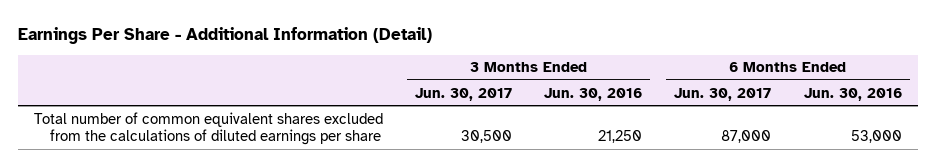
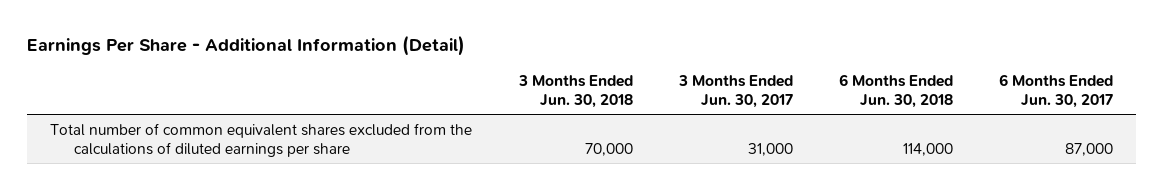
[544,87,643,101] Jun. 30, 2016 -> none
[803,87,902,101] Jun. 30, 2016 -> none
none -> [517,75,633,109] 3 Months Ended Jun. 30, 2018
none -> [839,74,954,109] 6 Months Ended Jun. 30, 2018
[461,130,513,144] 30,500 -> [747,142,793,156] 31,000

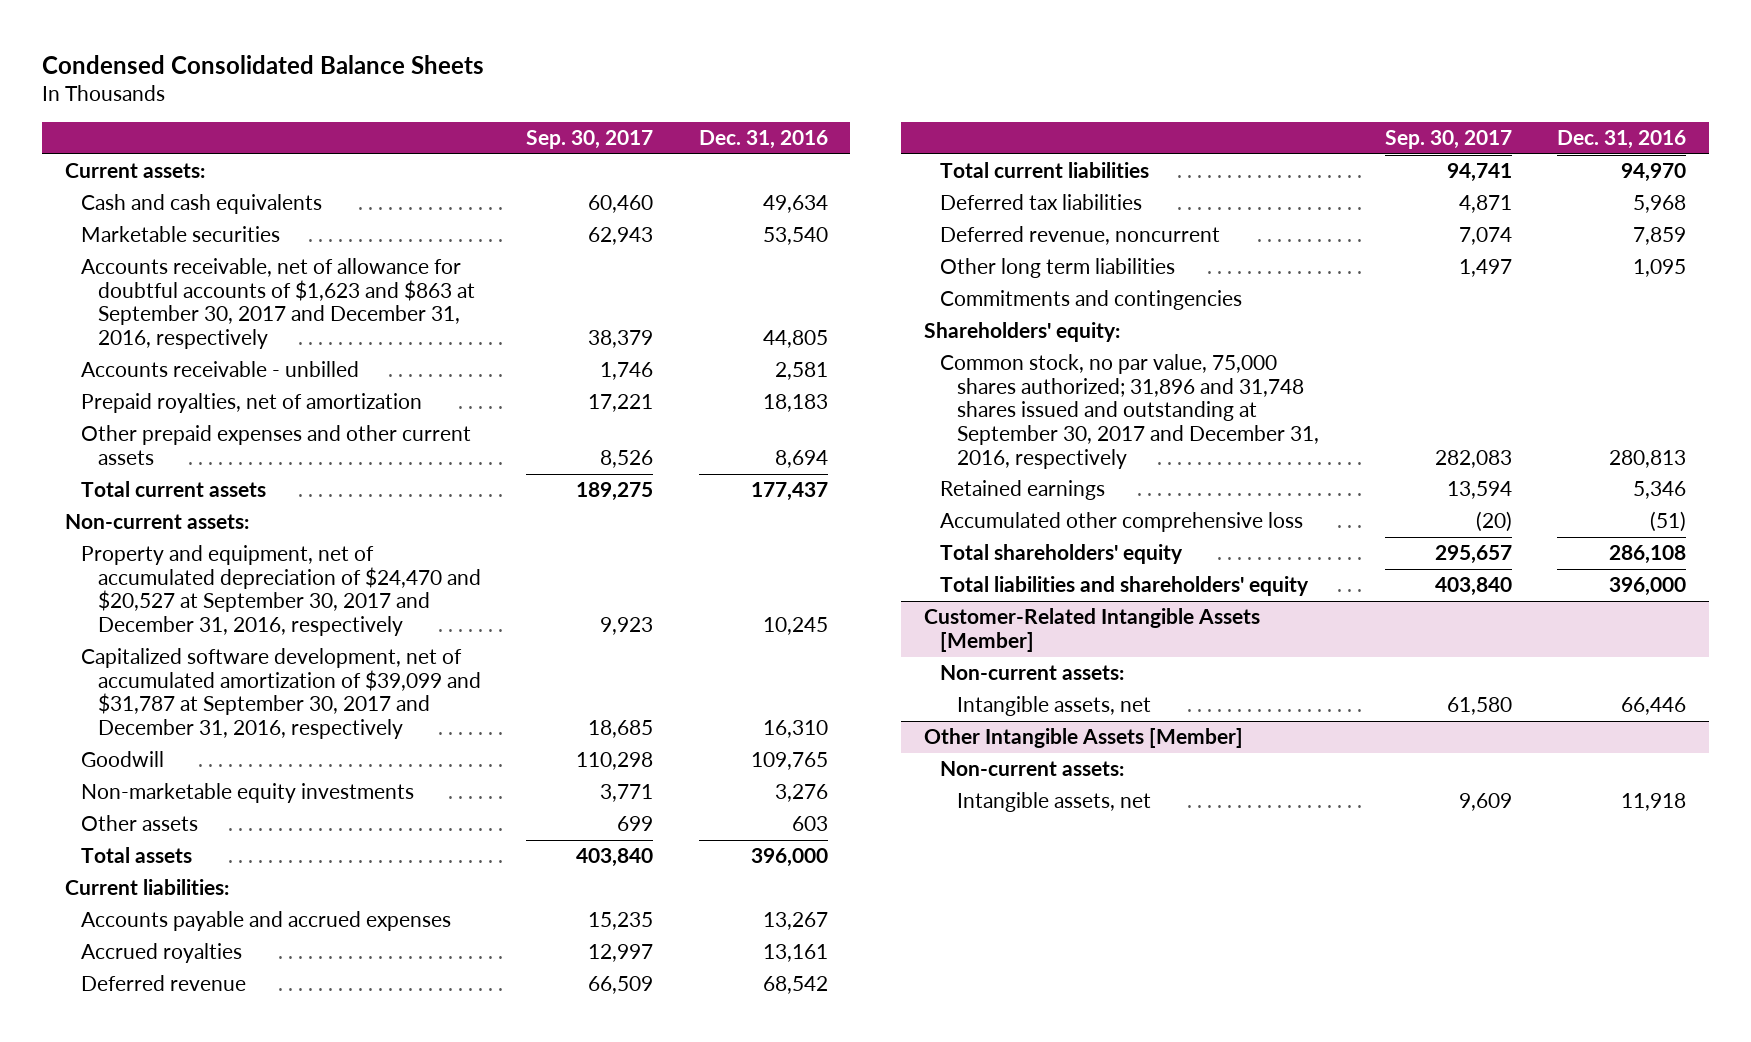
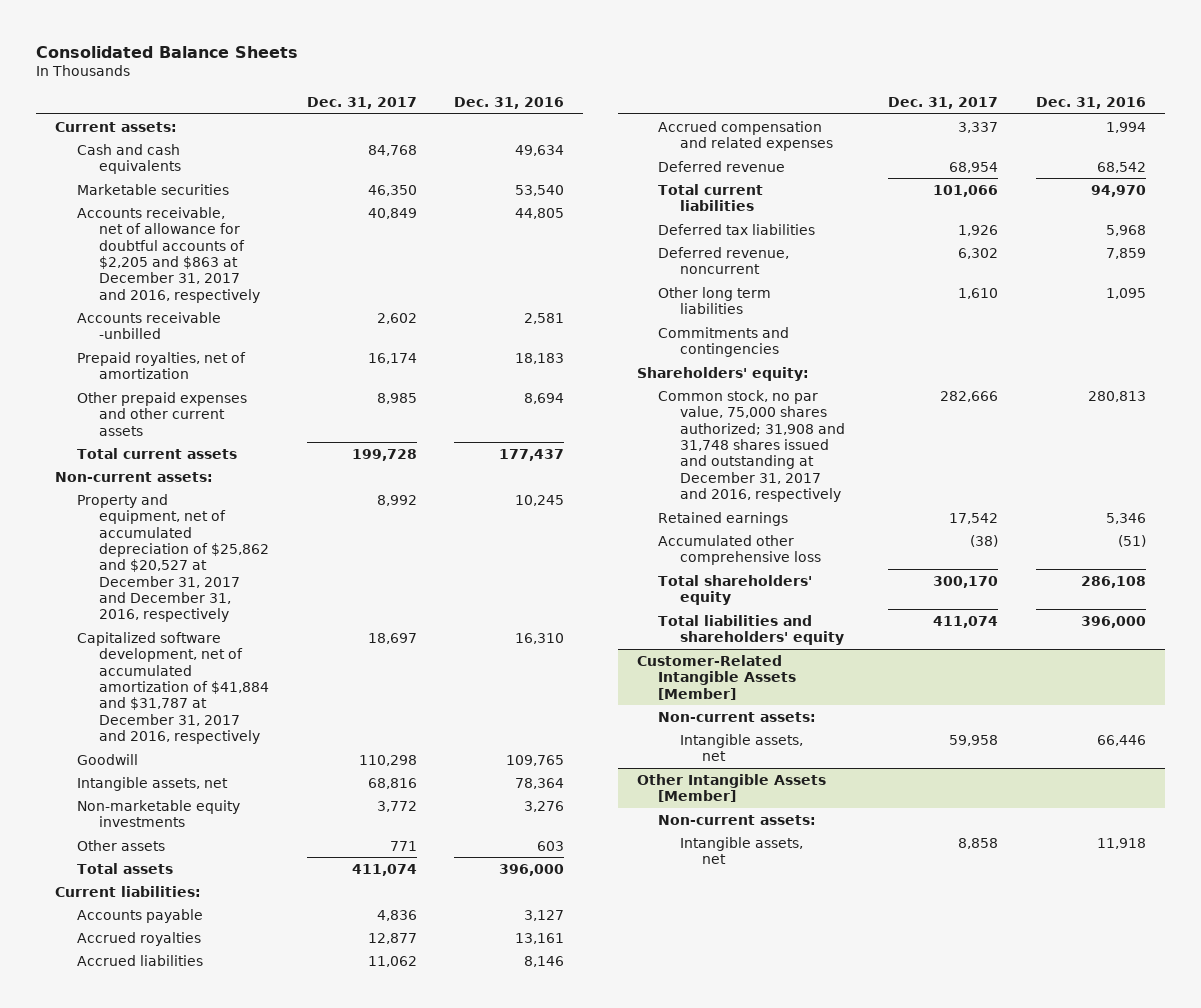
[42,54,485,74] Condensed Consolidated Balance Sheets -> [36,45,299,58] Consolidated Balance Sheets
[526,129,654,149] Sep. 30, 2017 -> none
none -> [306,96,417,109] Dec. 31, 2017
[81,258,475,350] Accounts receivable, net of allowance for doubtful accounts of $1,623 and $863 at September 30, 2017 and December 31, 2016, respectively -> [76,206,260,303] Accounts receivable, net of allowance for doubtful accounts of $2,205 and $863 at December 31, 2017 and 2016, respectively
[81,361,360,378] Accounts receivable - unbilled -> [76,311,221,340] Accounts receivable -unbilled
[81,545,481,637] Property and equipment, net of accumulated depreciation of $24,470 and $20,527 at September 30, 2017 and December 31, 2016, respectively -> [76,493,269,623] Property and equipment, net of accumulated depreciation of $25,862 and $20,527 at December 31, 2017 and December 31, 2016, respectively
[81,648,481,740] Capitalized software development, net of accumulated amortization of $39,099 and $31,787 at September 30, 2017 and December 31, 2016, respectively -> [76,631,269,745] Capitalized software development, net of accumulated amortization of $41,884 and $31,787 at December 31, 2017 and 2016, respectively
none -> [76,776,228,791] Intangible assets, net
[81,911,452,932] Accounts payable and accrued expenses -> none
none -> [76,908,203,923] Accounts payable
none -> [76,954,203,966] Accrued liabilities
none -> [658,120,834,152] Accrued compensation and related expenses
[940,354,1319,469] Common stock, no par value, 75,000 shares authorized; 31,896 and 31,748 shares issued and outstanding at September 30, 2017 and December 31, 2016, respectively -> [658,389,846,503] Common stock, no par value, 75,000 shares authorized; 31,908 and 31,748 shares issued and outstanding at December 31, 2017 and 2016, respectively

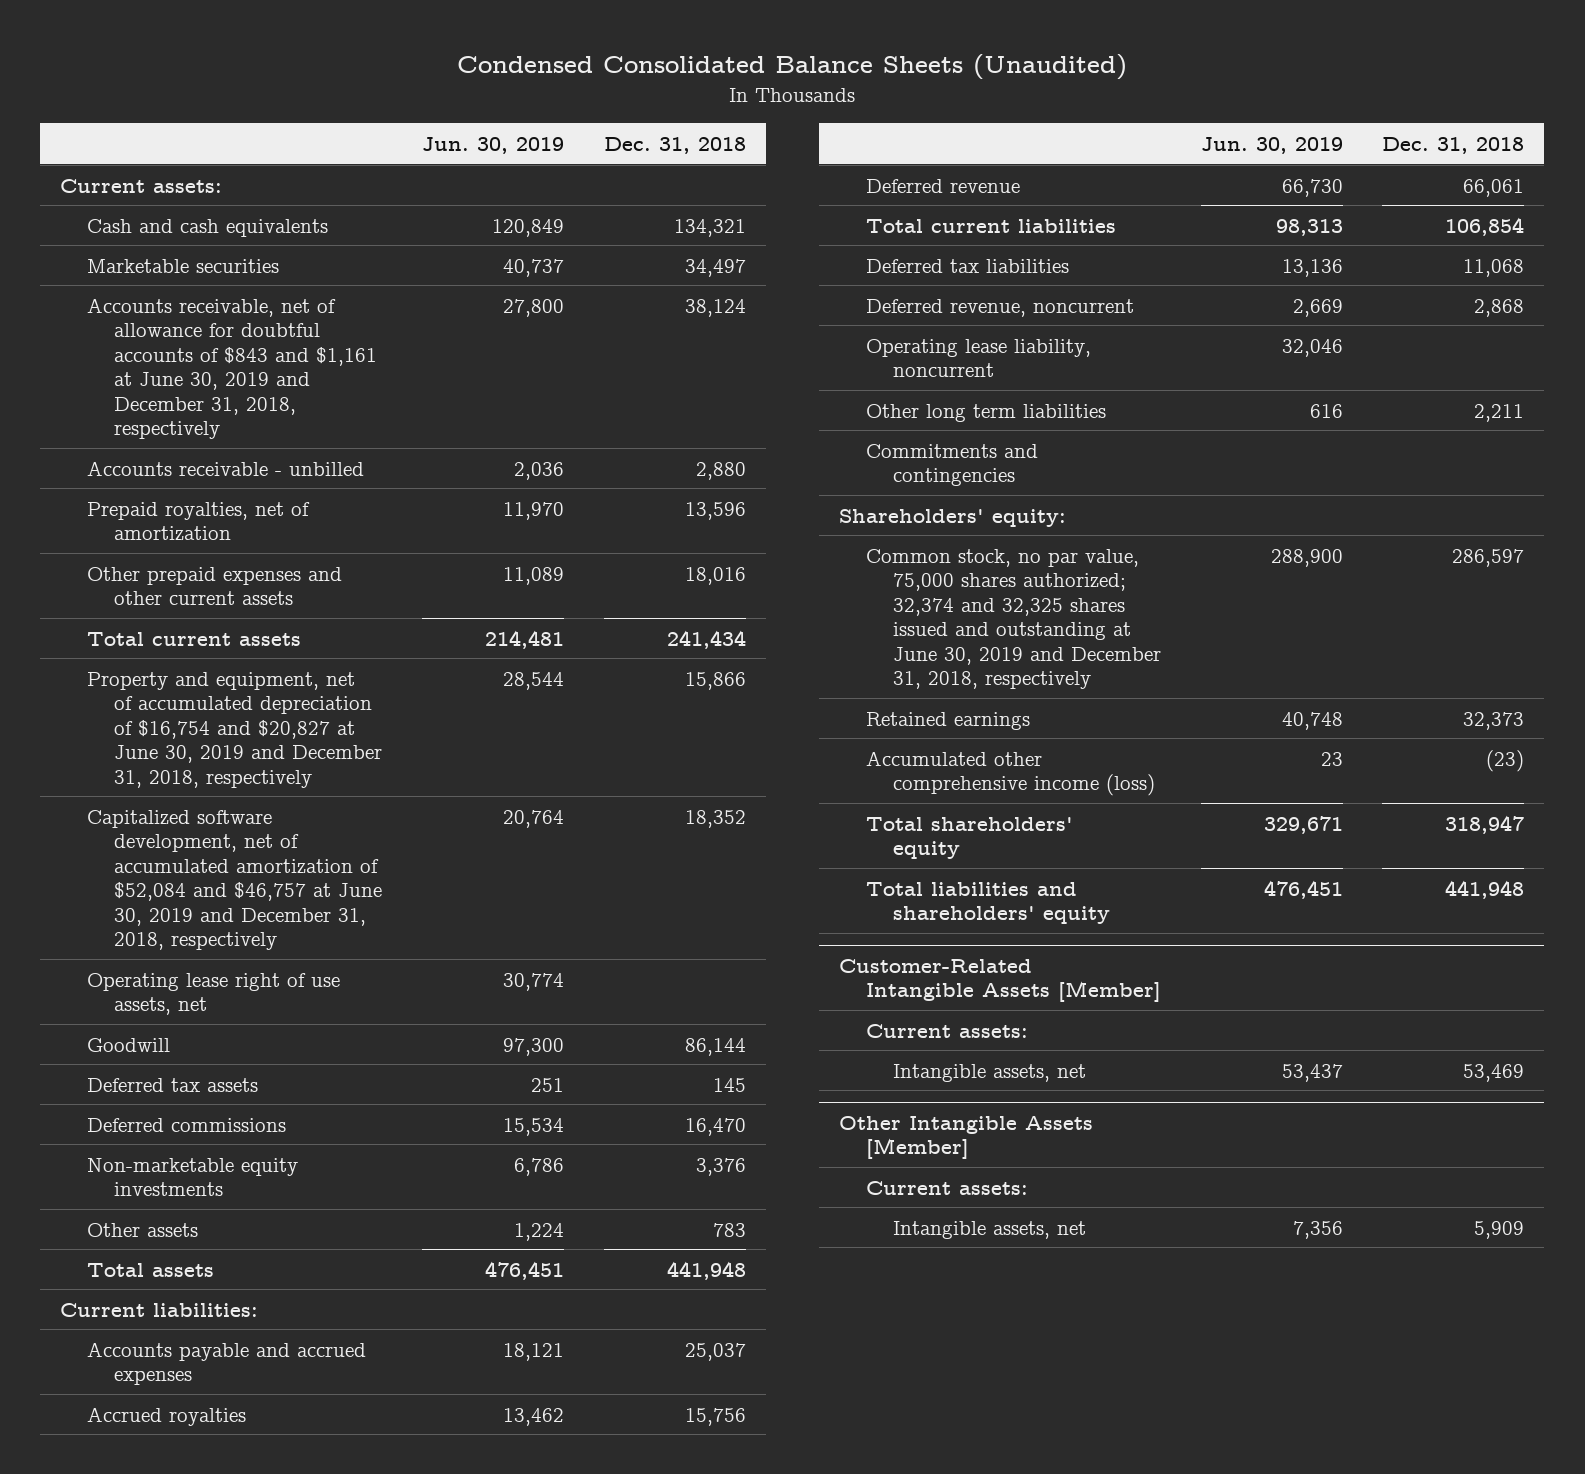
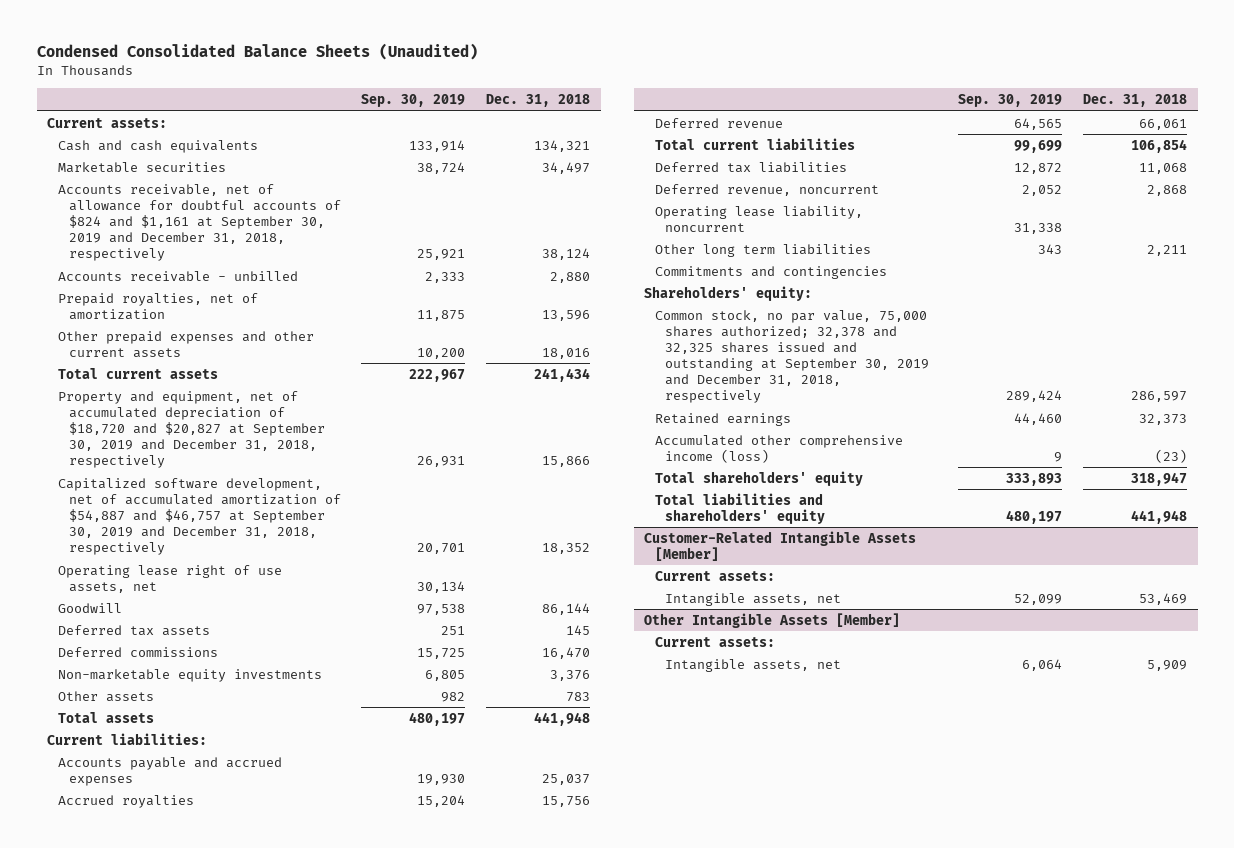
[422,136,565,154] Jun. 30, 2019 -> none
none -> [361,94,466,108] Sep. 30, 2019
[87,297,378,440] Accounts receivable, net of allowance for doubtful accounts of $843 and $1,161 at June 30, 2019 and December 31, 2018, respectively -> [57,183,341,262] Accounts receivable, net of allowance for doubtful accounts of $824 and $1,161 at September 30, 2019 and December 31, 2018, respectively
[87,671,383,788] Property and equipment, net of accumulated depreciation of $16,754 and $20,827 at June 30, 2019 and December 31, 2018, respectively -> [57,390,325,469] Property and equipment, net of accumulated depreciation of $18,720 and $20,827 at September 30, 2019 and December 31, 2018, respectively
[87,809,383,951] Capitalized software development, net of accumulated amortization of $52,084 and $46,757 at June 30, 2019 and December 31, 2018, respectively -> [57,477,341,556] Capitalized software development, net of accumulated amortization of $54,887 and $46,757 at September 30, 2019 and December 31, 2018, respectively
[865,548,1162,690] Common stock, no par value, 75,000 shares authorized; 32,374 and 32,325 shares issued and outstanding at June 30, 2019 and December 31, 2018, respectively -> [654,309,930,404] Common stock, no par value, 75,000 shares authorized; 32,378 and 32,325 shares issued and outstanding at September 30, 2019 and December 31, 2018, respectively

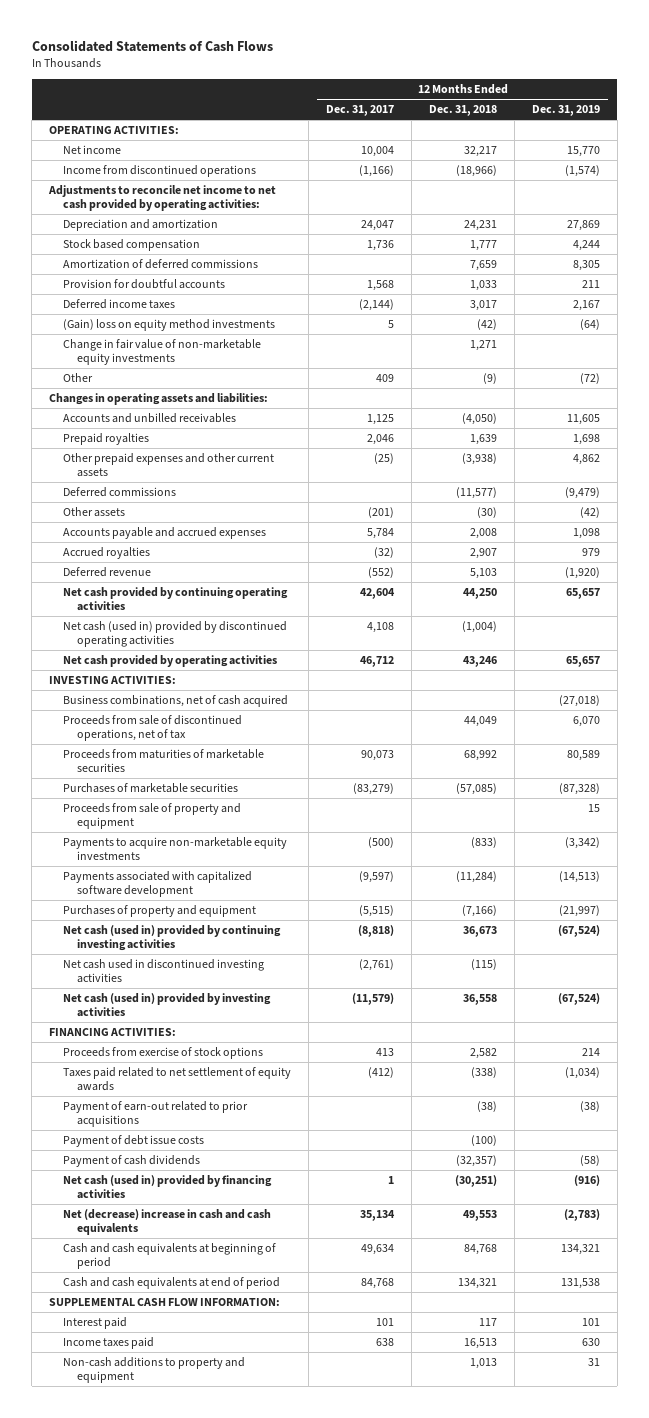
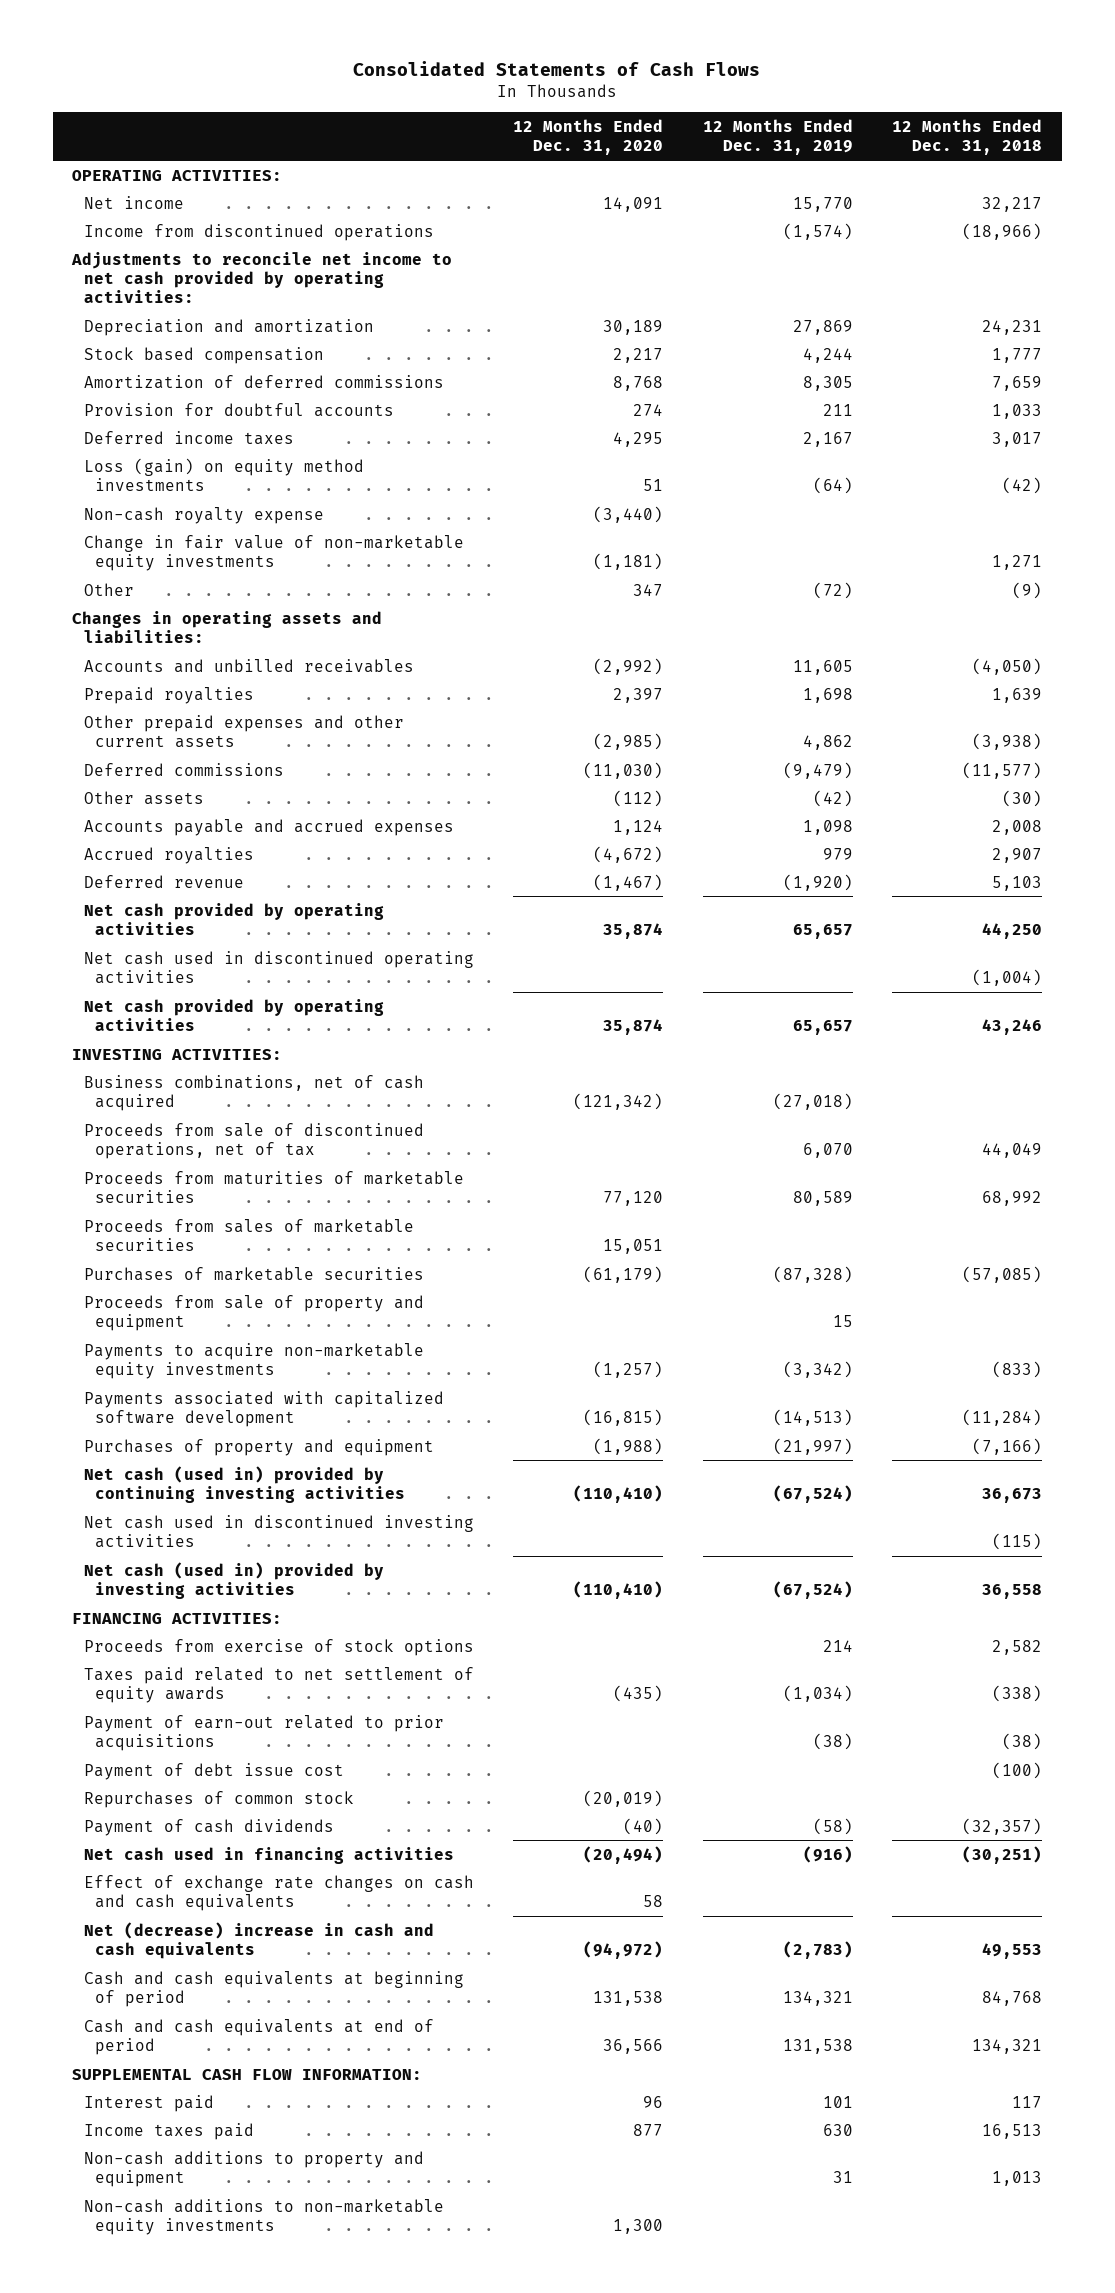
[325,105,394,117] Dec. 31, 2017 -> none
none -> [513,119,664,156] 12 Months Ended Dec. 31, 2020
[62,318,275,331] (Gain) loss on equity method investments -> [83,457,364,491] Loss (gain) on equity method investments
none -> [83,506,324,524] Non-cash royalty expense
[62,586,288,612] Net cash provided by continuing operating activities -> [83,902,384,935] Net cash provided by operating activities
[62,620,287,648] Net cash (used in) provided by discontinued operating activities -> [83,950,474,984] Net cash used in discontinued operating activities
none -> [83,1218,414,1251] Proceeds from sales of marketable securities
[62,1134,204,1147] Payment of debt issue costs -> [83,1762,344,1780] Payment of debt issue cost
none -> [83,1790,354,1808] Repurchases of common stock
[62,1174,272,1200] Net cash (used in) provided by financing activities -> [83,1846,454,1864] Net cash used in financing activities
none -> [83,1874,474,1911] Effect of exchange rate changes on cash and cash equivalents
none -> [83,2198,444,2235] Non-cash additions to non-marketable equity investments

